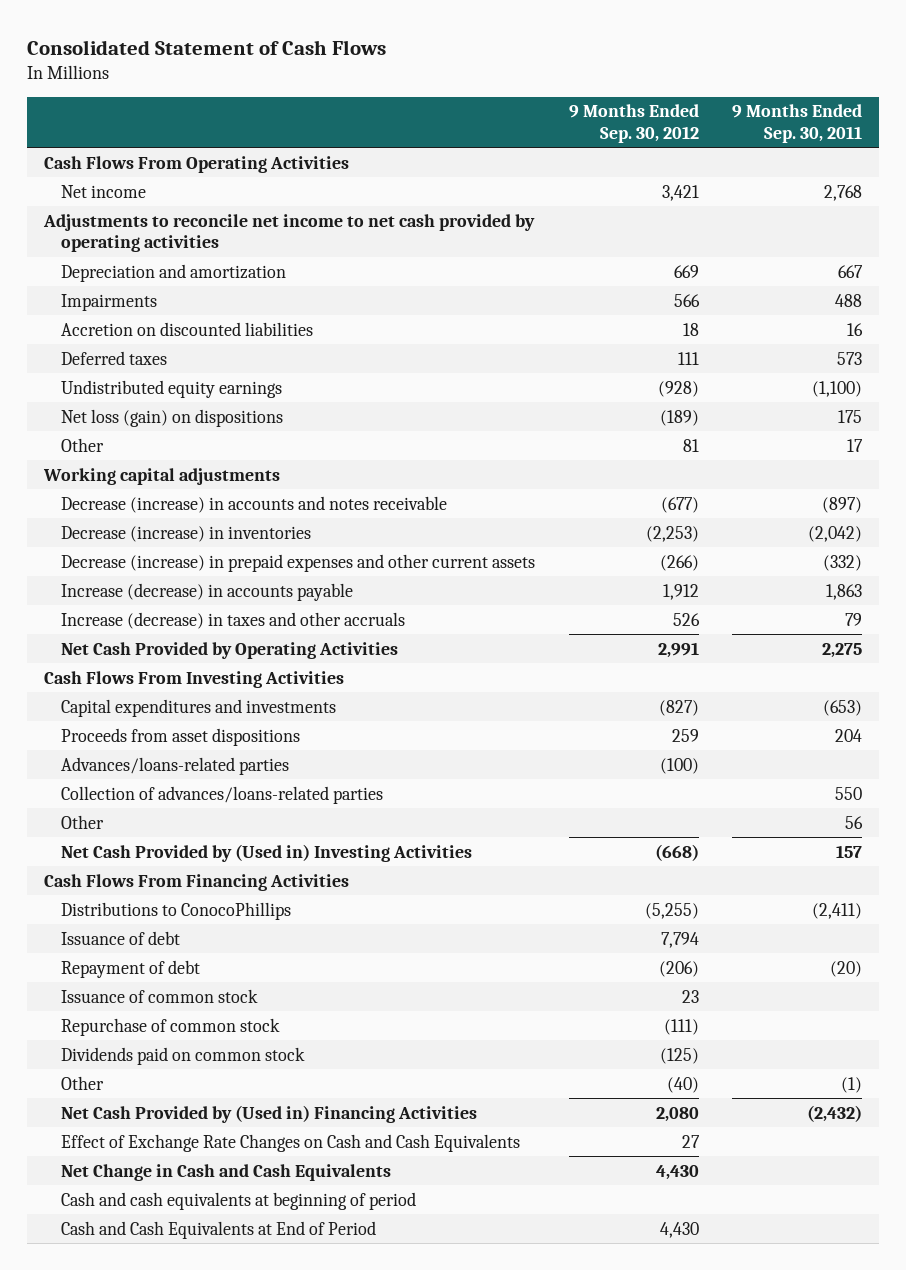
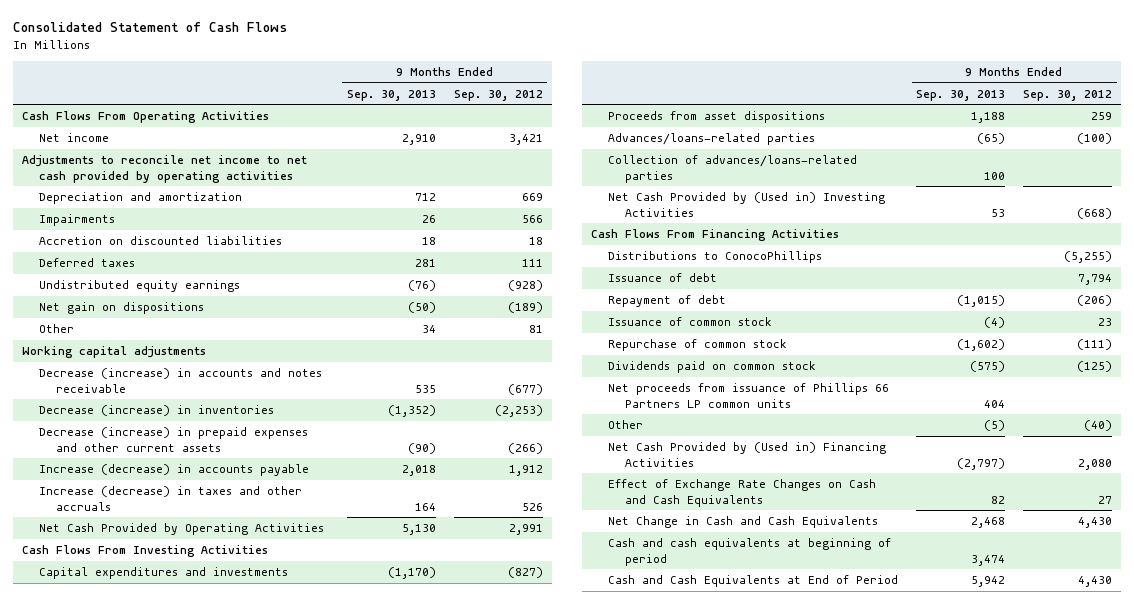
[732,104,863,144] 9 Months Ended Sep. 30, 2011 -> none
none -> [346,89,436,101] Sep. 30, 2013
[61,408,284,427] Net loss (gain) on dispositions -> [39,302,205,315] Net gain on dispositions
[61,814,105,829] Other -> none
none -> [608,383,890,408] Net proceeds from issuance of Phillips 66 Partners LP common units

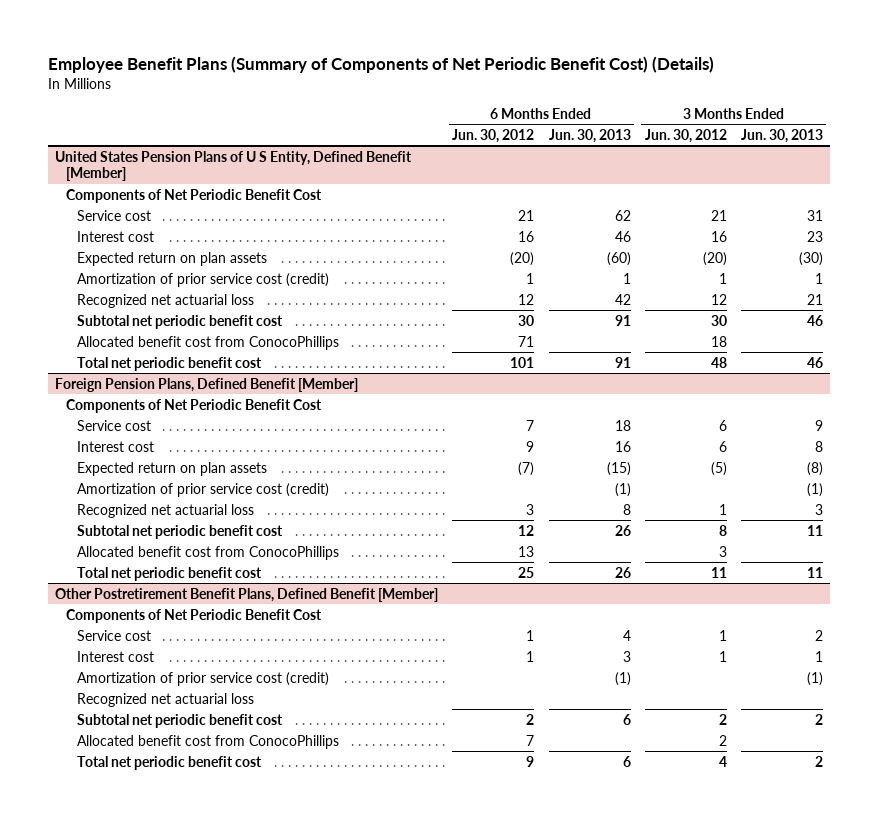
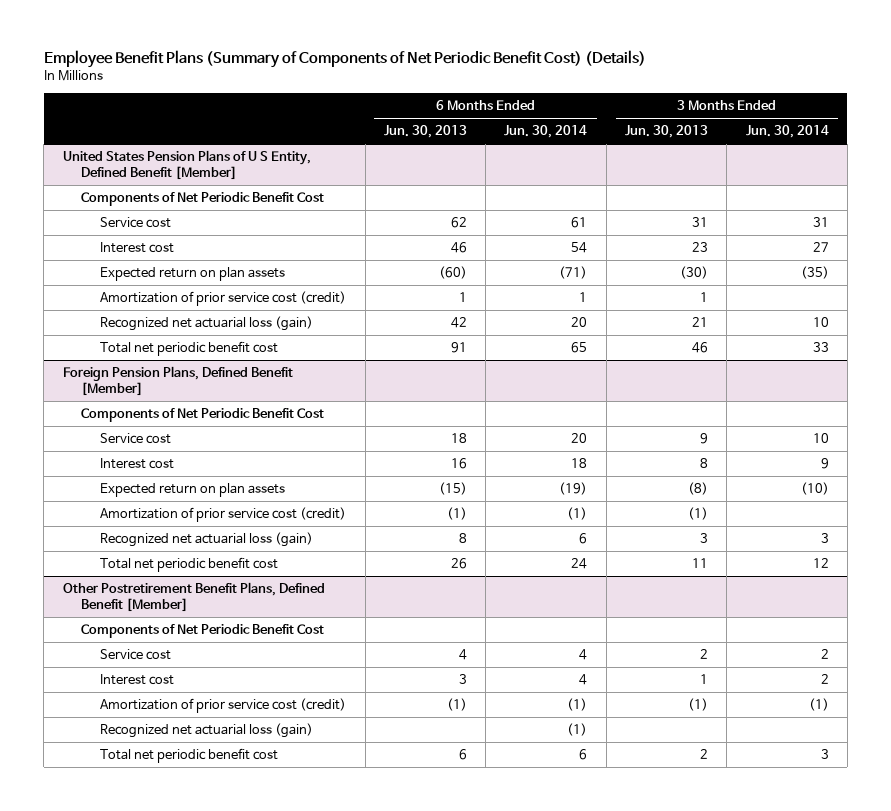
[452,128,535,143] Jun. 30, 2012 -> none
[644,128,727,143] Jun. 30, 2012 -> none
none -> [504,125,588,139] Jun. 30, 2014
none -> [745,125,829,139] Jun. 30, 2014
[77,314,284,329] Subtotal net periodic benefit cost -> none
[77,335,340,350] Allocated benefit cost from ConocoPhillips -> none
[77,293,255,308] Recognized net actuarial loss -> [100,316,314,332] Recognized net actuarial loss (gain)
[77,524,284,539] Subtotal net periodic benefit cost -> none
[77,545,340,560] Allocated benefit cost from ConocoPhillips -> none
[77,503,255,518] Recognized net actuarial loss -> [100,532,314,548] Recognized net actuarial loss (gain)
[77,713,284,728] Subtotal net periodic benefit cost -> none
[77,734,340,749] Allocated benefit cost from ConocoPhillips -> none
[77,692,255,707] Recognized net actuarial loss -> [100,723,314,739] Recognized net actuarial loss (gain)

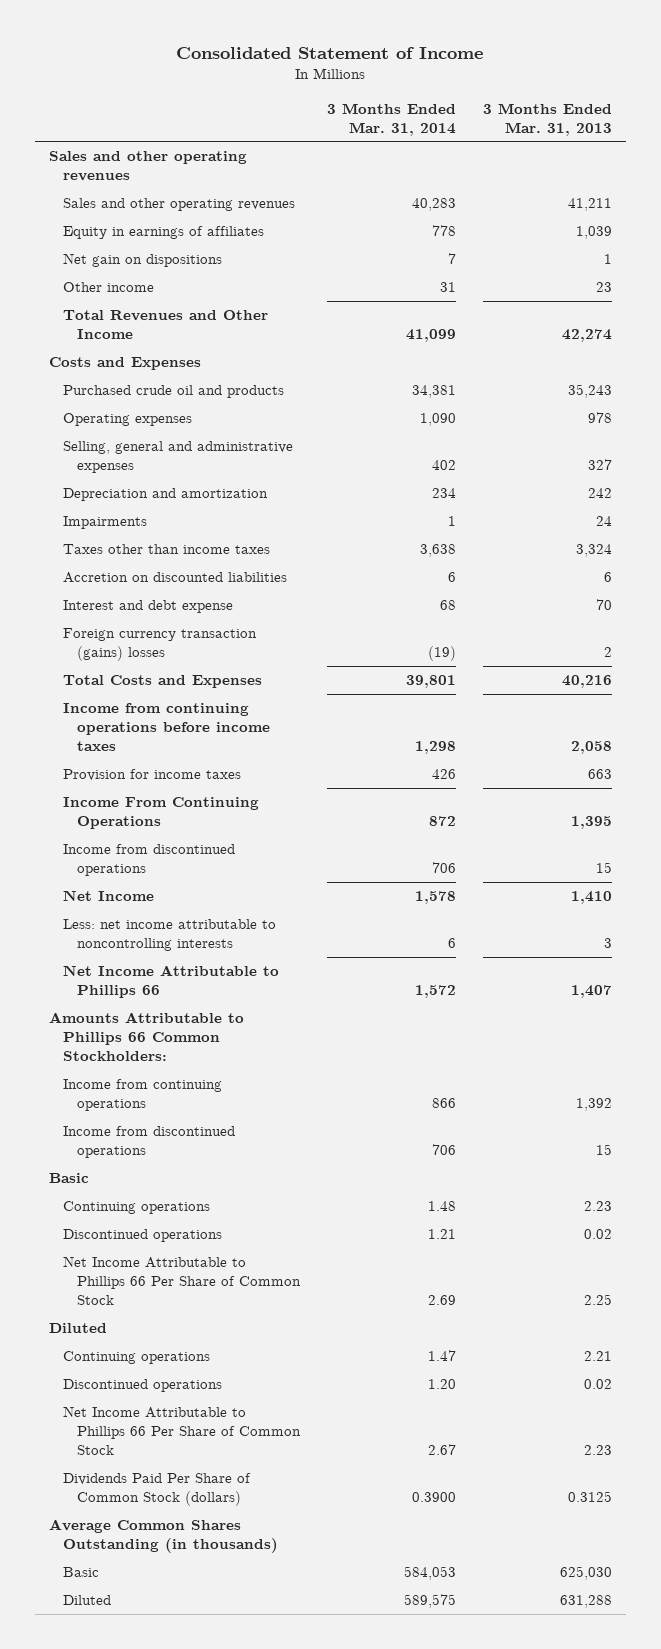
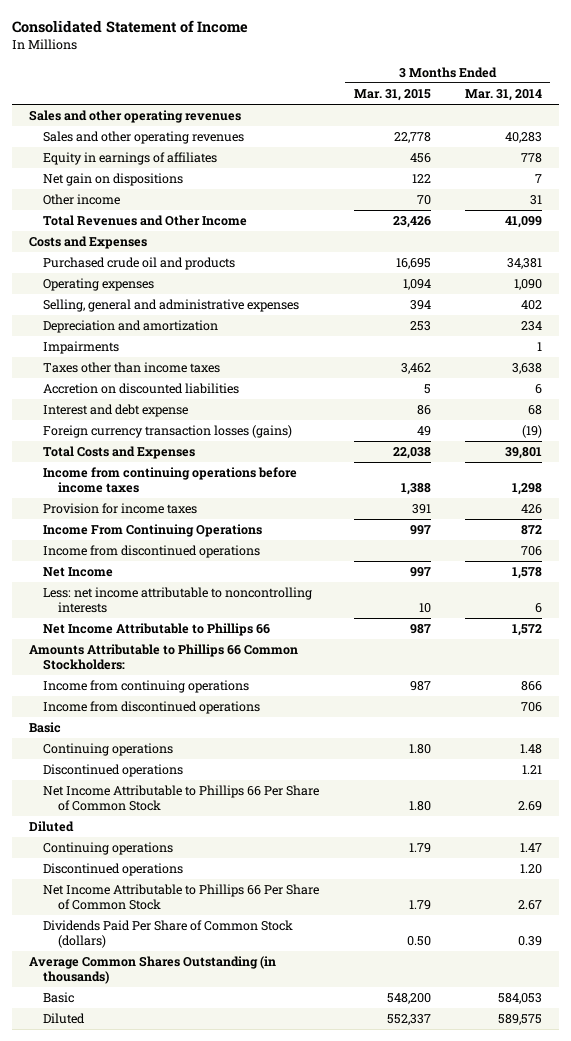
[483,102,613,136] 3 Months Ended Mar. 31, 2013 -> none
none -> [353,89,431,102] Mar. 31, 2015
[62,628,257,662] Foreign currency transaction (gains) losses -> [43,425,293,439] Foreign currency transaction losses (gains)
[412,1492,457,1503] 0.3900 -> [517,936,542,947] 0.39

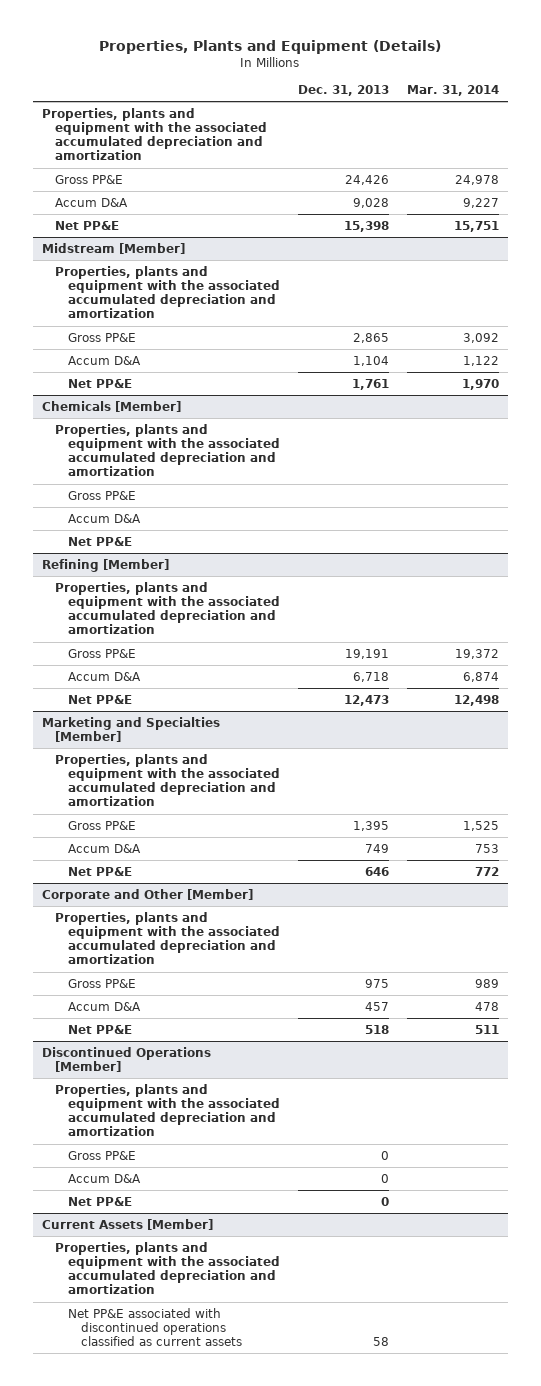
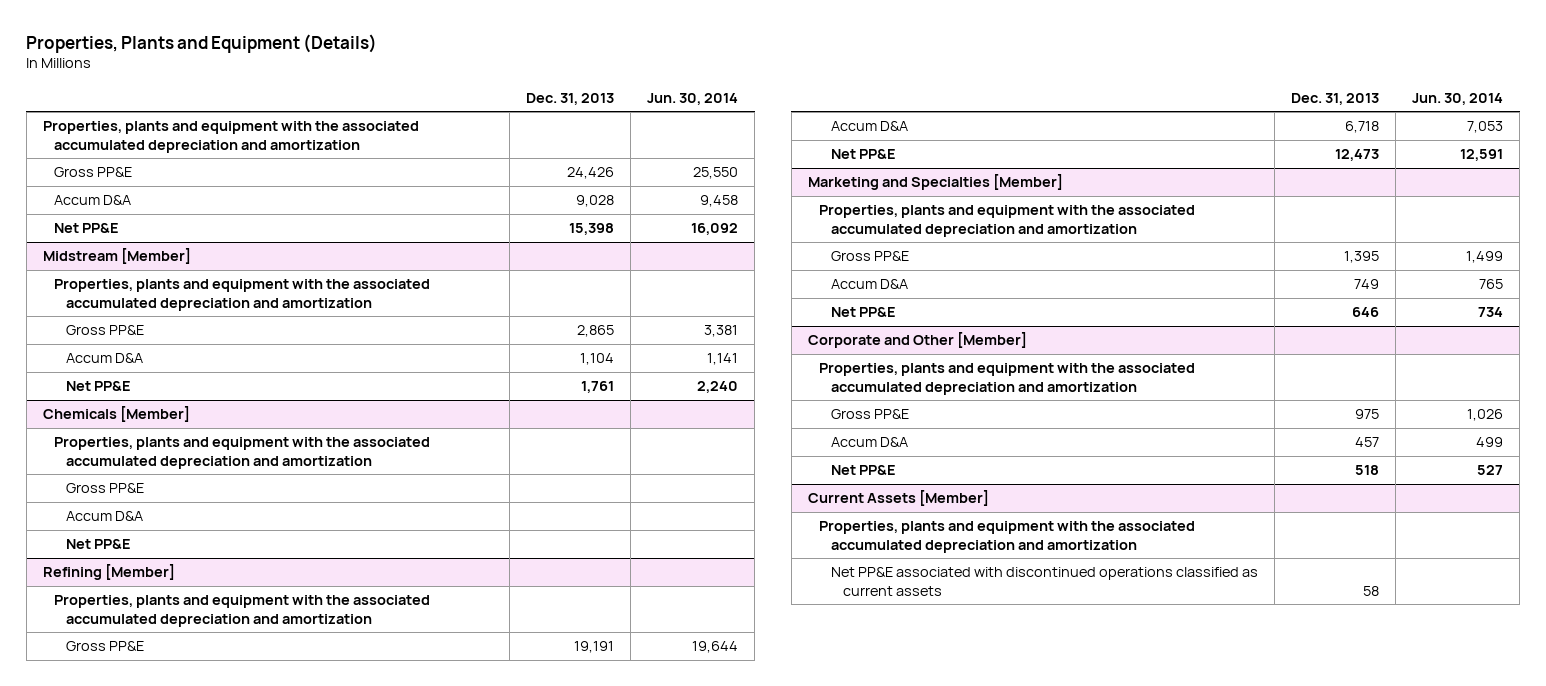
[406,84,499,96] Mar. 31, 2014 -> none
none -> [647,92,739,105] Jun. 30, 2014
[42,1046,212,1072] Discontinued Operations [Member] -> none
[55,1083,281,1137] Properties, plants and equipment with the associated accumulated depreciation and amortization -> none
[68,1150,137,1160] Gross PP&E -> none
[68,1173,142,1183] Accum D&A -> none
[68,1196,133,1206] Net PP&E -> none

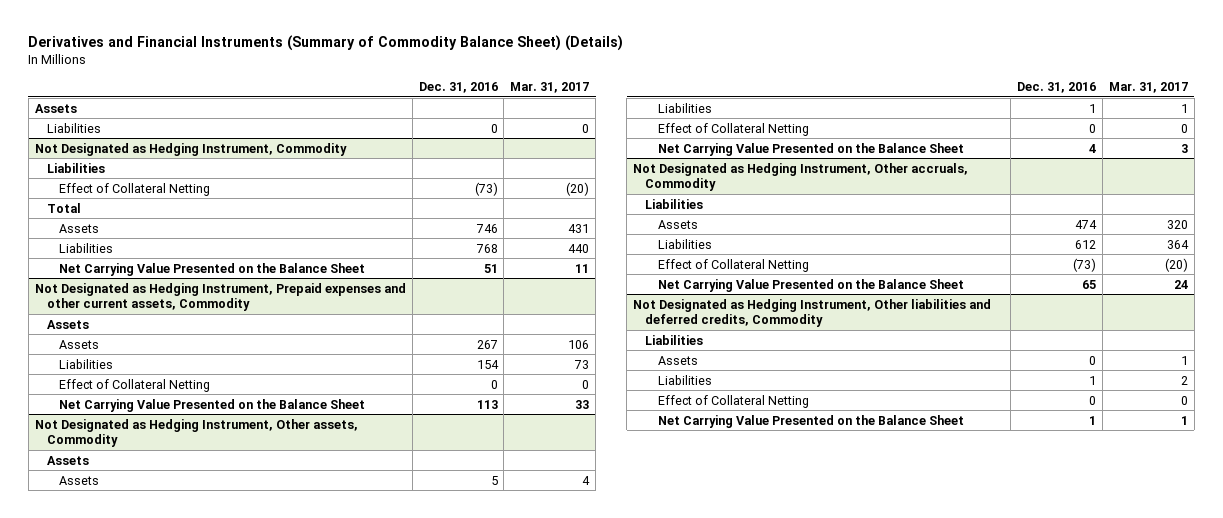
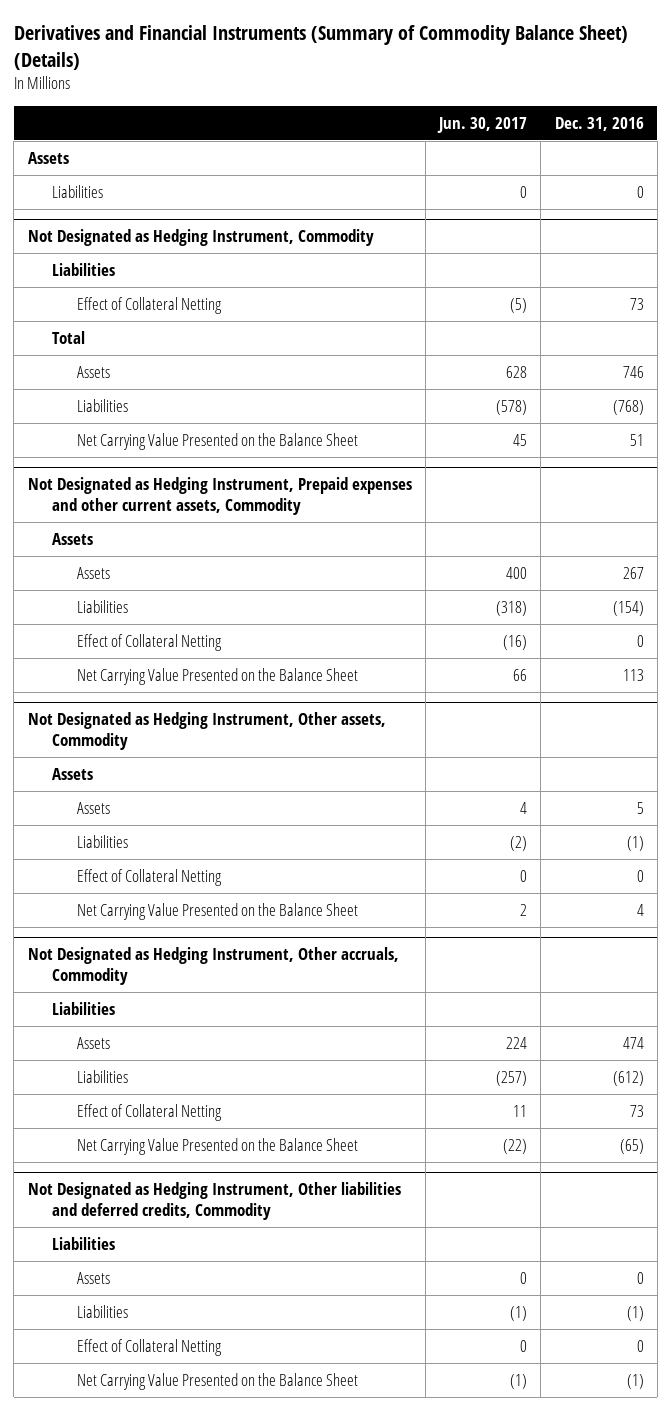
[510,81,590,93] Mar. 31, 2017 -> none
none -> [437,117,528,134] Jun. 30, 2017
[474,181,498,196] (73) -> [629,297,644,310] 73
[475,243,498,253] 768 -> [612,399,644,415] (768)
[476,359,499,369] 154 -> [612,600,644,616] (154)
[1089,103,1097,113] 1 -> [626,835,644,851] (1)
[1075,239,1097,249] 612 -> [612,1070,644,1086] (612)
[1073,257,1097,272] (73) -> [629,1104,644,1117] 73
[1082,279,1097,289] 65 -> [619,1138,644,1154] (65)
[1089,375,1097,385] 1 -> [626,1305,644,1321] (1)
[1089,415,1097,425] 1 -> [626,1373,644,1389] (1)

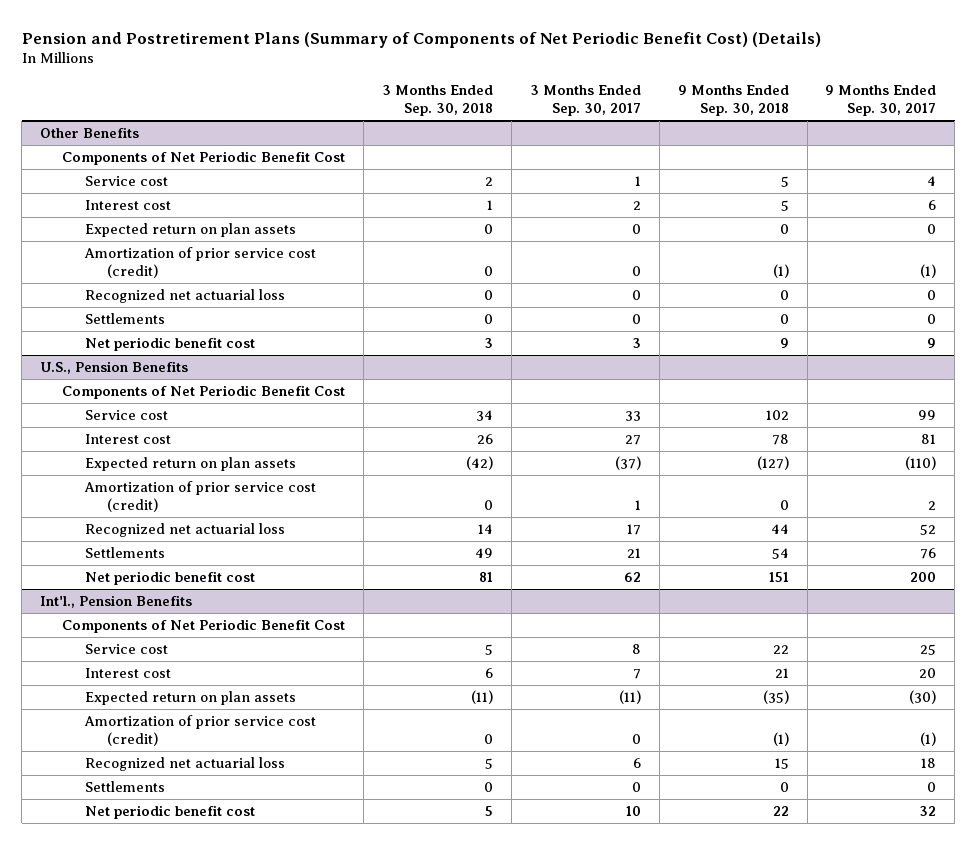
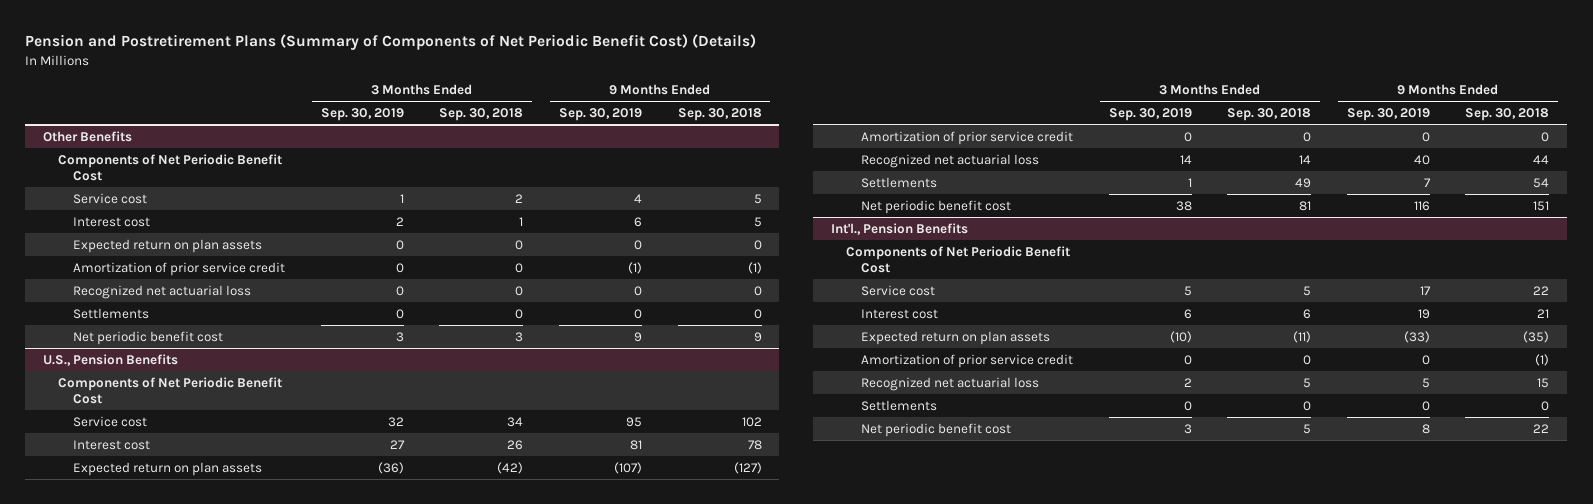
[529,84,641,117] 3 Months Ended Sep. 30, 2017 -> none
[825,84,937,117] 9 Months Ended Sep. 30, 2017 -> none
none -> [320,108,404,122] Sep. 30, 2019
none -> [558,108,642,122] Sep. 30, 2019
[83,246,316,279] Amortization of prior service cost (credit) -> [73,261,286,276] Amortization of prior service credit
[83,480,316,513] Amortization of prior service cost (credit) -> [860,130,1073,145] Amortization of prior service credit
[83,714,316,747] Amortization of prior service cost (credit) -> [860,353,1073,368] Amortization of prior service credit

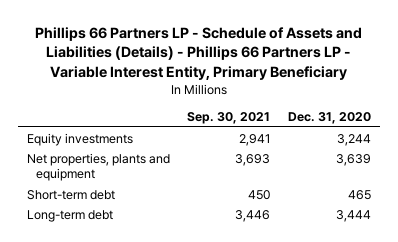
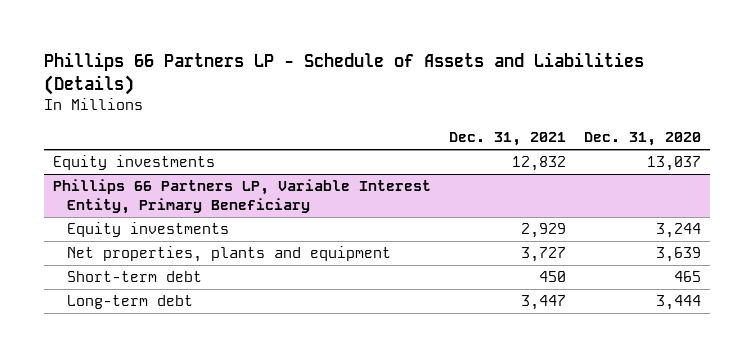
[34,26,362,80] Phillips 66 Partners LP - Schedule of Assets and Liabilities (Details) - Phillips 66 Partners LP - Variable Interest Entity, Primary Beneficiary -> [43,51,644,95] Phillips 66 Partners LP - Schedule of Assets and Liabilities (Details)
[187,112,271,125] Sep. 30, 2021 -> none
none -> [448,132,566,147] Dec. 31, 2021
none -> [52,155,215,171] Equity investments
none -> [52,179,431,214] Phillips 66 Partners LP, Variable Interest Entity, Primary Beneficiary

